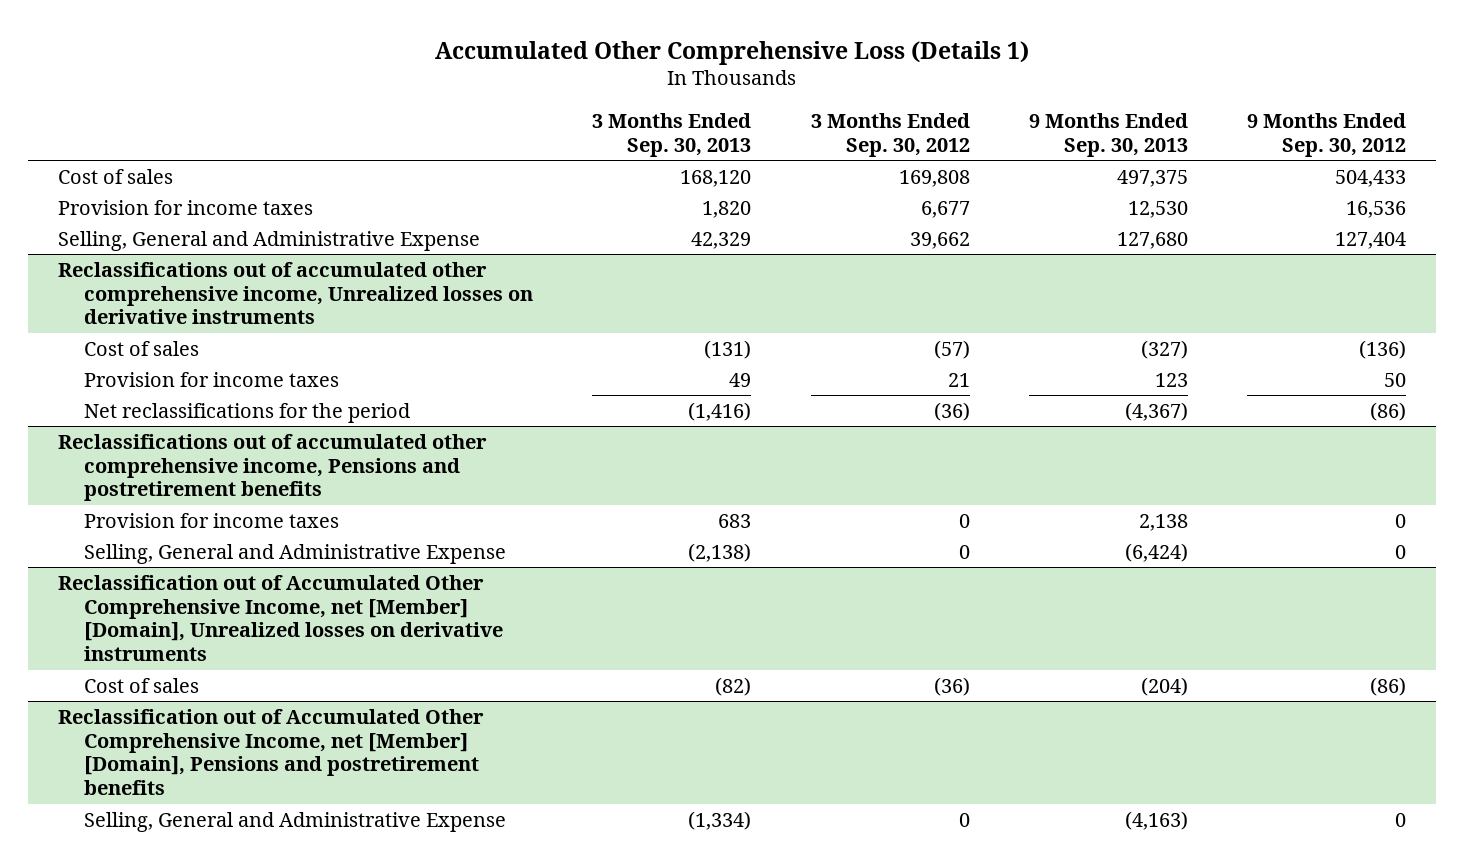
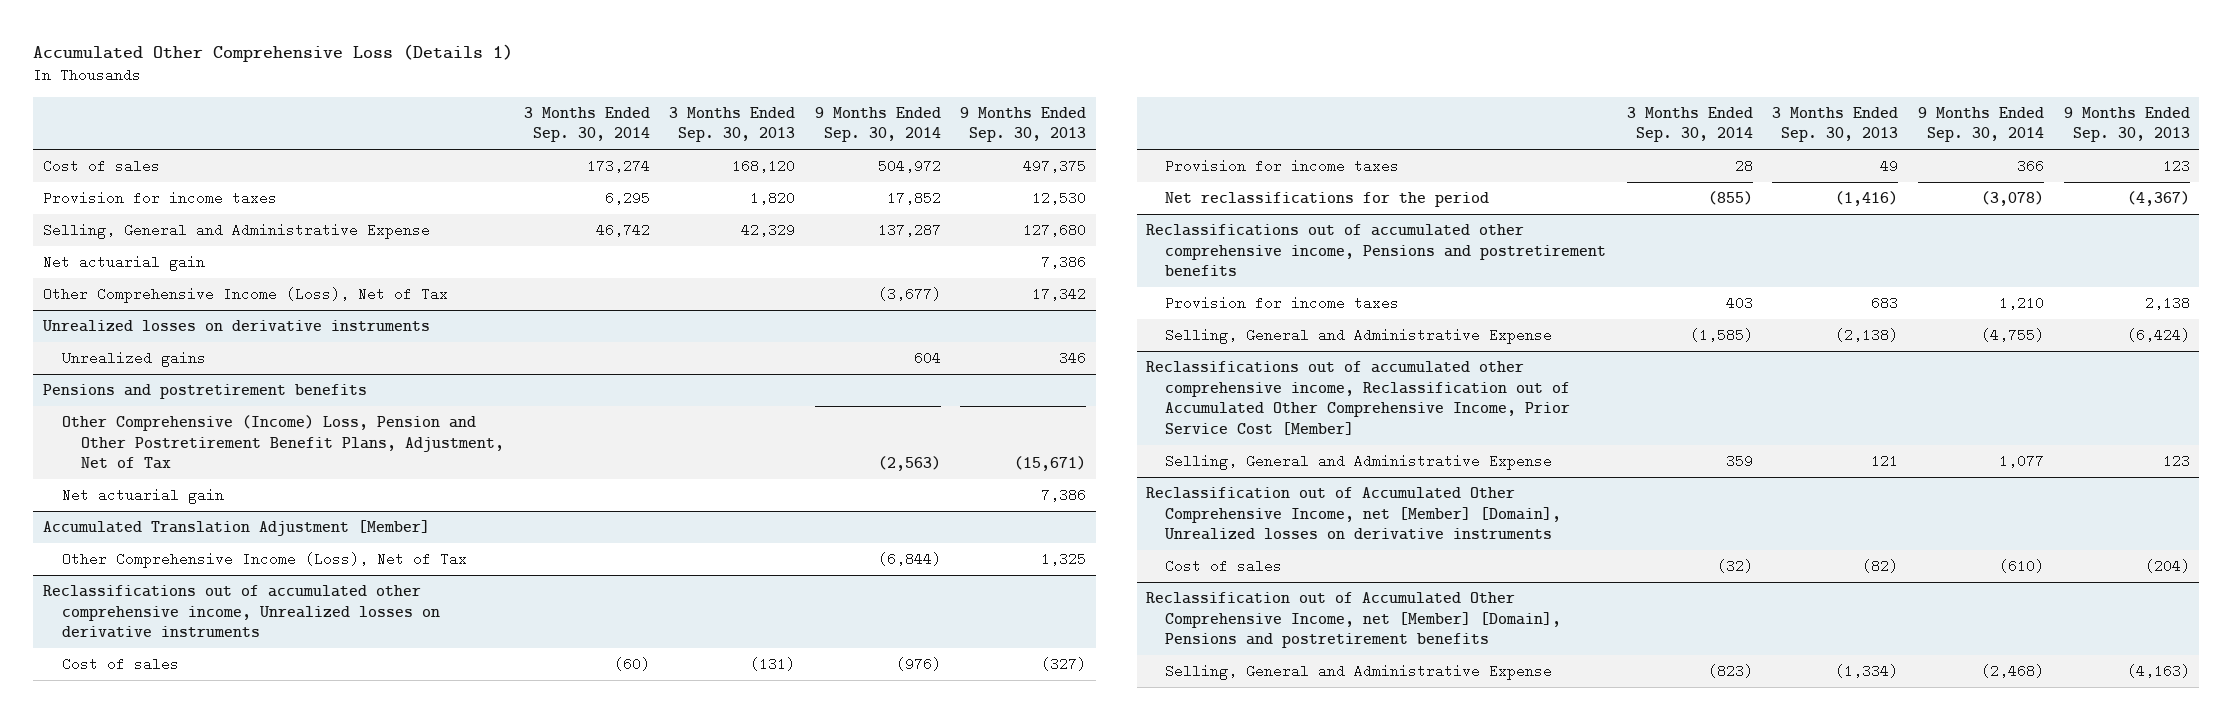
[810,112,970,157] 3 Months Ended Sep. 30, 2012 -> none
[1246,112,1406,157] 9 Months Ended Sep. 30, 2012 -> none
none -> [523,106,650,143] 3 Months Ended Sep. 30, 2014
none -> [814,106,941,143] 9 Months Ended Sep. 30, 2014
none -> [42,255,205,272] Net actuarial gain
none -> [42,287,448,304] Other Comprehensive Income (Loss), Net of Tax
none -> [41,320,430,333] Unrealized losses on derivative instruments
none -> [61,351,206,368] Unrealized gains
none -> [42,384,367,400] Pensions and postretirement benefits
none -> [61,415,505,470] Other Comprehensive (Income) Loss, Pension and Other Postretirement Benefit Plans, Adjustment, Net of Tax
none -> [61,488,224,505] Net actuarial gain
none -> [42,520,430,537] Accumulated Translation Adjustment [Member]
none -> [61,552,467,569] Other Comprehensive Income (Loss), Net of Tax
none -> [1146,361,1571,435] Reclassifications out of accumulated other comprehensive income, Reclassification out of Accumulated Other Comprehensive Income, Prior Service Cost [Member]
none -> [1165,454,1553,471] Selling, General and Administrative Expense

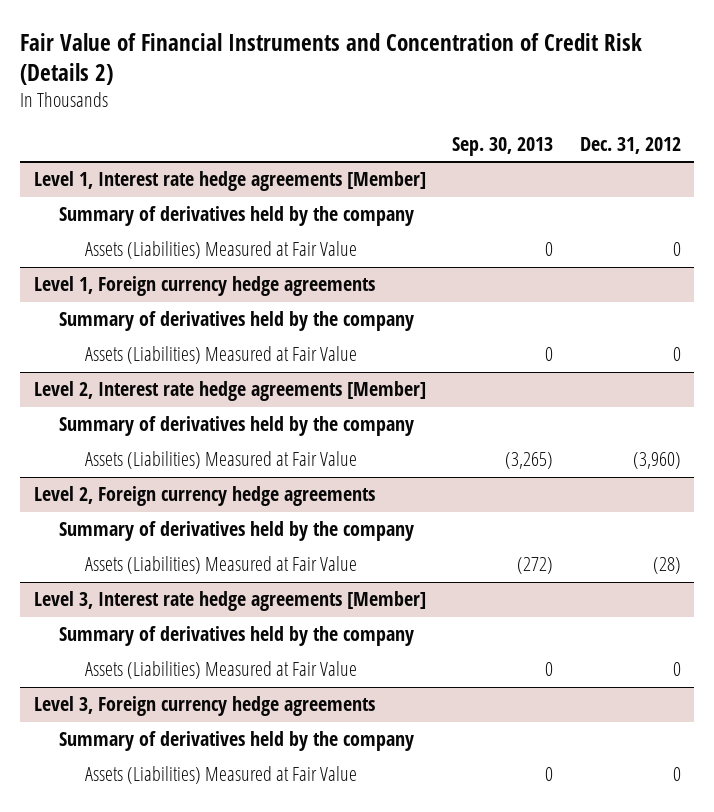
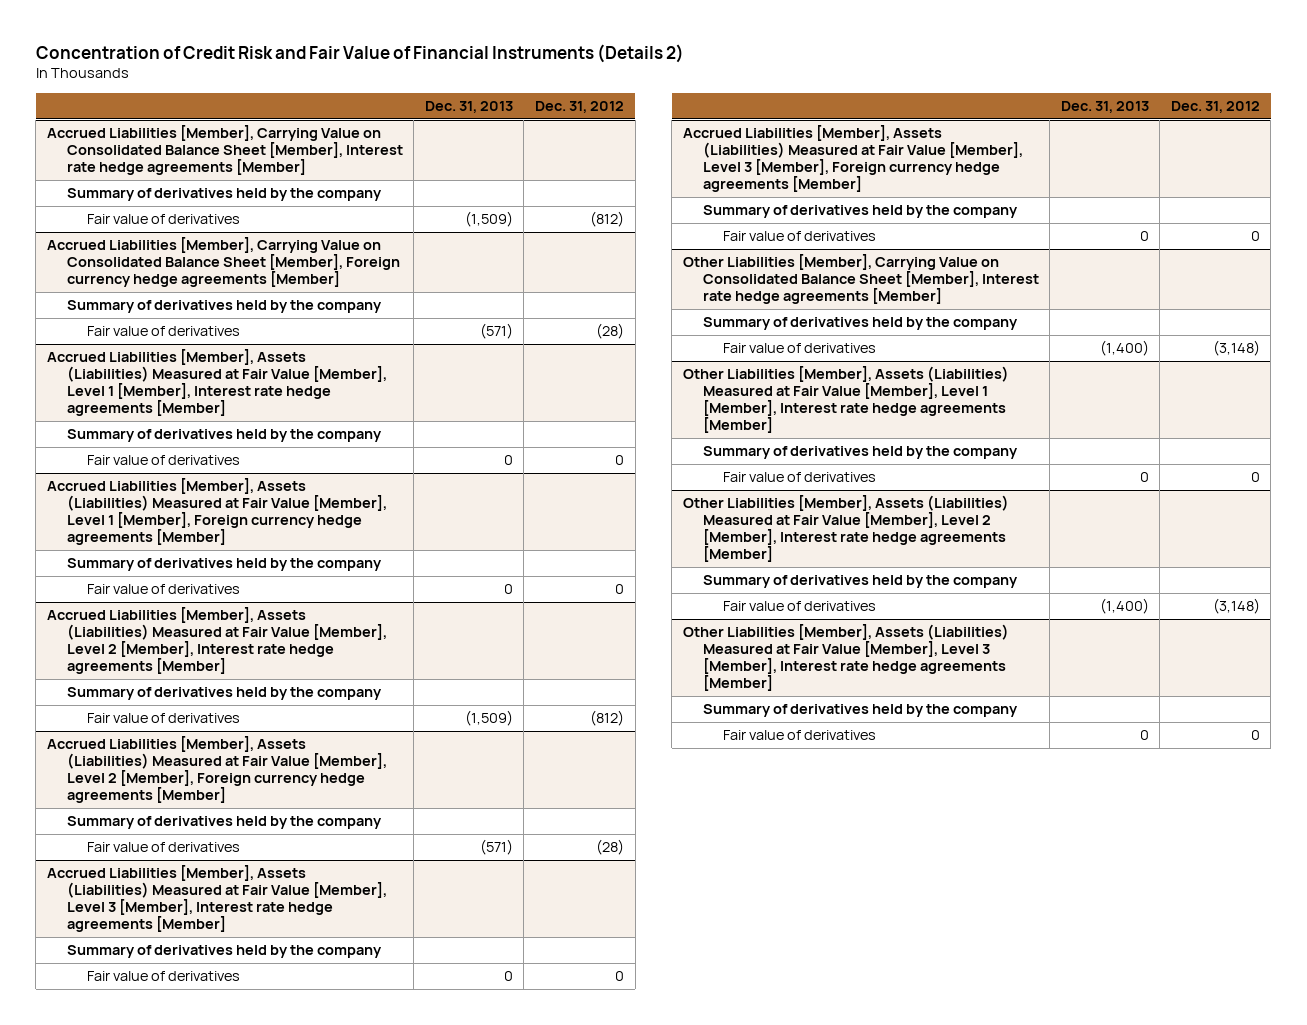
[20,32,643,85] Fair Value of Financial Instruments and Concentration of Credit Risk (Details 2) -> [35,43,684,63] Concentration of Credit Risk and Fair Value of Financial Instruments (Details 2)
[452,136,554,156] Sep. 30, 2013 -> none
none -> [424,101,513,114] Dec. 31, 2013
[33,171,426,192] Level 1, Interest rate hedge agreements [Member] -> none
none -> [46,125,403,176] Accrued Liabilities [Member], Carrying Value on Consolidated Balance Sheet [Member], Interest rate hedge agreements [Member]
[33,276,375,297] Level 1, Foreign currency hedge agreements -> none
[85,241,358,260] Assets (Liabilities) Measured at Fair Value -> [86,214,240,225] Fair value of derivatives
[672,242,681,257] 0 -> [590,211,625,228] (812)
none -> [46,237,400,288] Accrued Liabilities [Member], Carrying Value on Consolidated Balance Sheet [Member], Foreign currency hedge agreements [Member]
[33,381,426,402] Level 2, Interest rate hedge agreements [Member] -> none
[85,346,358,365] Assets (Liabilities) Measured at Fair Value -> [86,326,240,337] Fair value of derivatives
[672,347,681,362] 0 -> [596,323,625,340] (28)
none -> [46,349,387,417] Accrued Liabilities [Member], Assets (Liabilities) Measured at Fair Value [Member], Level 1 [Member], Interest rate hedge agreements [Member]
[33,486,375,507] Level 2, Foreign currency hedge agreements -> none
[85,451,358,470] Assets (Liabilities) Measured at Fair Value -> [86,455,240,466] Fair value of derivatives
[632,452,681,470] (3,960) -> [615,455,625,466] 0
none -> [46,478,387,546] Accrued Liabilities [Member], Assets (Liabilities) Measured at Fair Value [Member], Level 1 [Member], Foreign currency hedge agreements [Member]
[33,591,426,612] Level 3, Interest rate hedge agreements [Member] -> none
[85,556,358,575] Assets (Liabilities) Measured at Fair Value -> [86,584,240,595] Fair value of derivatives
[652,557,681,575] (28) -> [615,584,625,595] 0
none -> [46,607,387,675] Accrued Liabilities [Member], Assets (Liabilities) Measured at Fair Value [Member], Level 2 [Member], Interest rate hedge agreements [Member]
[33,696,375,717] Level 3, Foreign currency hedge agreements -> none
[85,661,358,680] Assets (Liabilities) Measured at Fair Value -> [86,713,240,724] Fair value of derivatives
[672,662,681,677] 0 -> [590,710,625,727] (812)
none -> [46,736,387,804] Accrued Liabilities [Member], Assets (Liabilities) Measured at Fair Value [Member], Level 2 [Member], Foreign currency hedge agreements [Member]
[85,766,358,785] Assets (Liabilities) Measured at Fair Value -> [86,842,240,853] Fair value of derivatives
[672,767,681,782] 0 -> [596,839,625,856] (28)
none -> [46,865,387,933] Accrued Liabilities [Member], Assets (Liabilities) Measured at Fair Value [Member], Level 3 [Member], Interest rate hedge agreements [Member]
none -> [66,945,382,959] Summary of derivatives held by the company
none -> [86,971,240,982] Fair value of derivatives
none -> [682,125,1023,193] Accrued Liabilities [Member], Assets (Liabilities) Measured at Fair Value [Member], Level 3 [Member], Foreign currency hedge agreements [Member]
none -> [702,205,1018,219] Summary of derivatives held by the company
none -> [722,231,876,242] Fair value of derivatives
none -> [682,254,1039,305] Other Liabilities [Member], Carrying Value on Consolidated Balance Sheet [Member], Interest rate hedge agreements [Member]
none -> [702,317,1018,331] Summary of derivatives held by the company
none -> [722,343,876,354] Fair value of derivatives
none -> [682,366,1009,434] Other Liabilities [Member], Assets (Liabilities) Measured at Fair Value [Member], Level 1 [Member], Interest rate hedge agreements [Member]
none -> [702,446,1018,460] Summary of derivatives held by the company
none -> [722,472,876,483] Fair value of derivatives
none -> [682,495,1009,563] Other Liabilities [Member], Assets (Liabilities) Measured at Fair Value [Member], Level 2 [Member], Interest rate hedge agreements [Member]
none -> [702,575,1018,589] Summary of derivatives held by the company
none -> [722,601,876,612] Fair value of derivatives
none -> [682,624,1009,692] Other Liabilities [Member], Assets (Liabilities) Measured at Fair Value [Member], Level 3 [Member], Interest rate hedge agreements [Member]
none -> [702,704,1018,718] Summary of derivatives held by the company
none -> [722,730,876,741] Fair value of derivatives

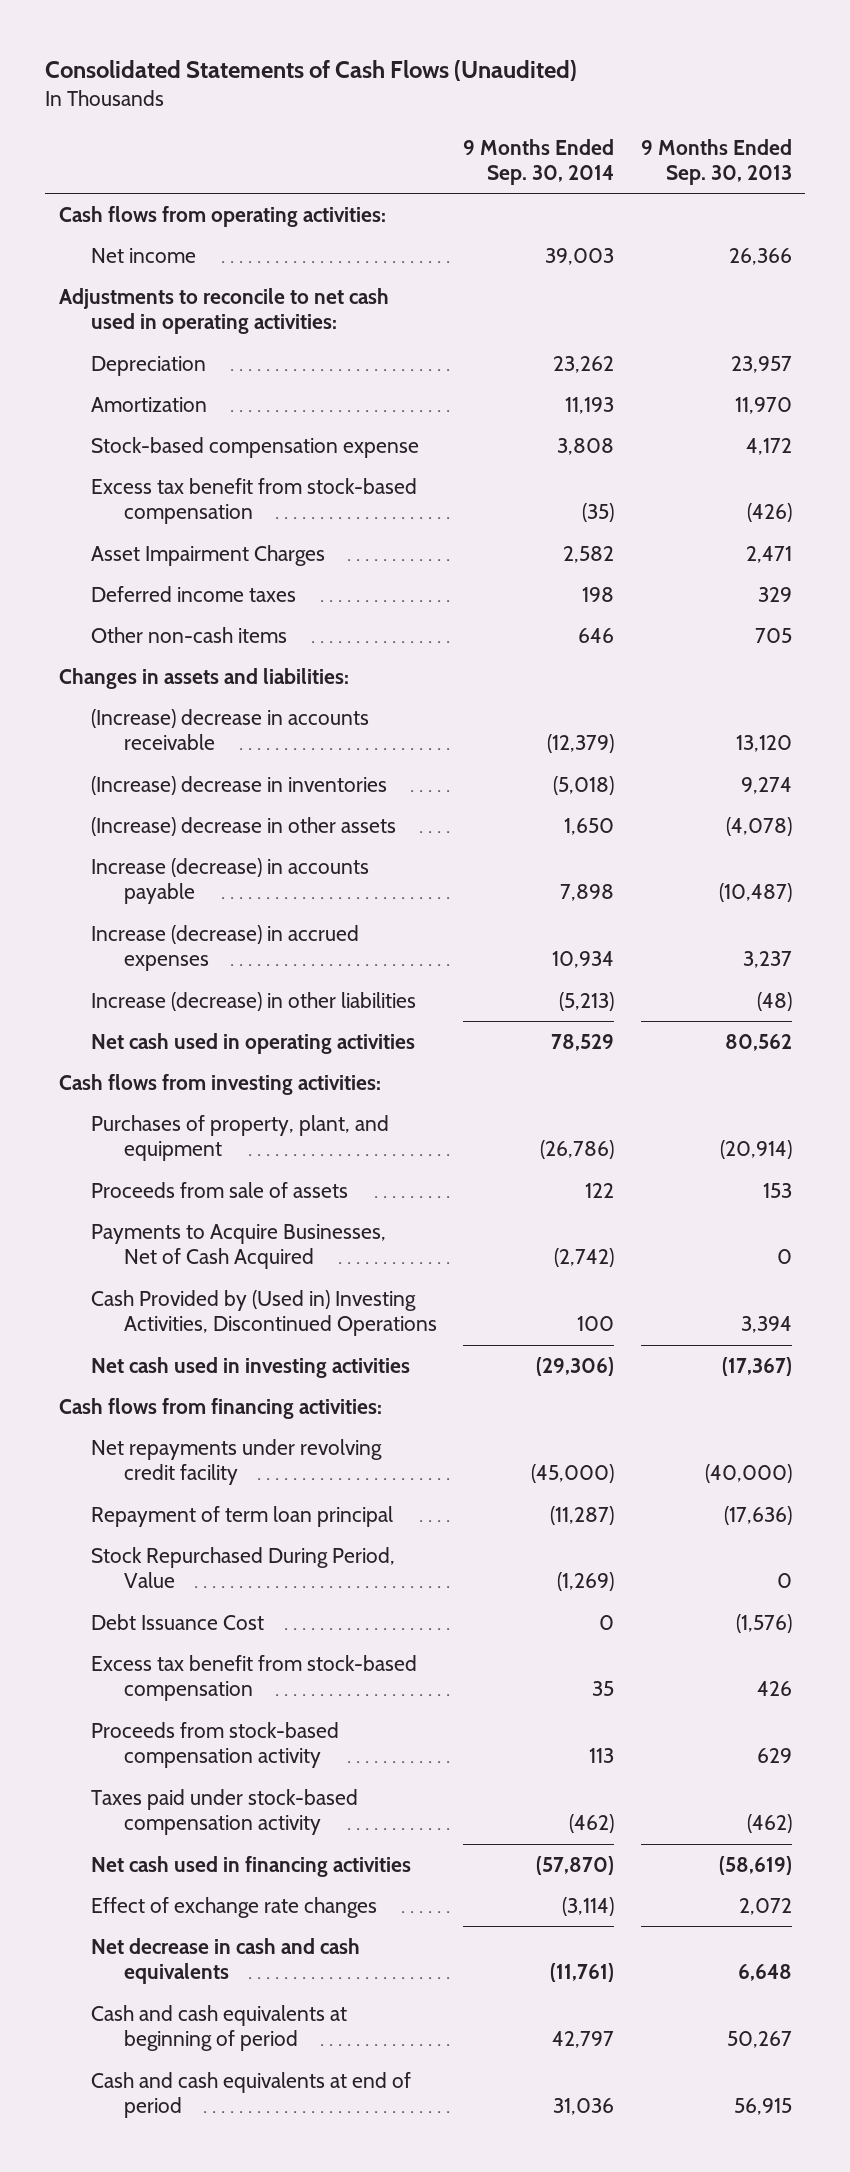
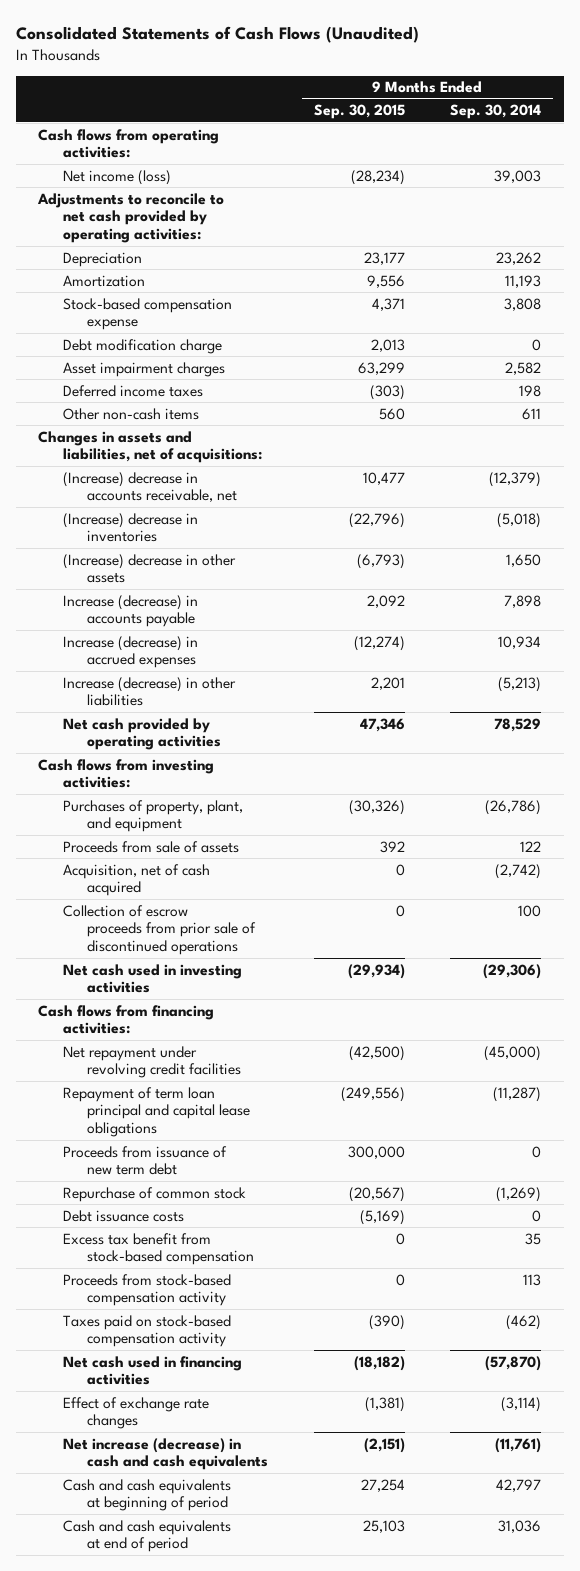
[640,138,792,186] 9 Months Ended Sep. 30, 2013 -> none
none -> [313,104,405,120] Sep. 30, 2015
[91,247,197,263] Net income -> [62,169,171,185] Net income (loss)
[58,287,389,335] Adjustments to reconcile to net cash used in operating activities: -> [37,192,225,244] Adjustments to reconcile to net cash provided by operating activities:
[91,477,418,525] Excess tax benefit from stock-based compensation -> none
none -> [62,338,222,354] Debt modification charge
[91,544,326,566] Asset Impairment Charges -> [62,361,225,377] Asset impairment charges
[578,627,615,643] 646 -> [522,407,542,420] 611
[58,667,349,689] Changes in assets and liabilities: -> [38,430,262,464] Changes in assets and liabilities, net of acquisitions:
[91,708,370,751] (Increase) decrease in accounts receivable -> [62,471,238,503] (Increase) decrease in accounts receivable, net
[91,1032,416,1054] Net cash used in operating activities -> [62,717,222,751] Net cash provided by operating activities
[91,1223,387,1270] Payments to Acquire Businesses, Net of Cash Acquired -> [62,863,210,897] Acquisition, net of cash acquired
[91,1289,437,1337] Cash Provided by (Used in) Investing Activities, Discontinued Operations -> [62,904,257,956] Collection of escrow proceeds from prior sale of discontinued operations
[91,1438,383,1486] Net repayments under revolving credit facility -> [62,1045,242,1079] Net repayment under revolving credit facilities
[91,1505,394,1527] Repayment of term loan principal -> [62,1086,251,1138] Repayment of term loan principal and capital lease obligations
none -> [62,1145,227,1176] Proceeds from issuance of new term debt
[91,1546,396,1589] Stock Repurchased During Period, Value -> [62,1186,246,1202] Repurchase of common stock
[91,1613,265,1630] Debt Issuance Cost -> [62,1209,184,1222] Debt issuance costs
[91,1788,359,1836] Taxes paid under stock-based compensation activity -> [62,1314,231,1348] Taxes paid on stock-based compensation activity
[91,1937,361,1985] Net decrease in cash and cash equivalents -> [62,1437,269,1471] Net increase (decrease) in cash and cash equivalents

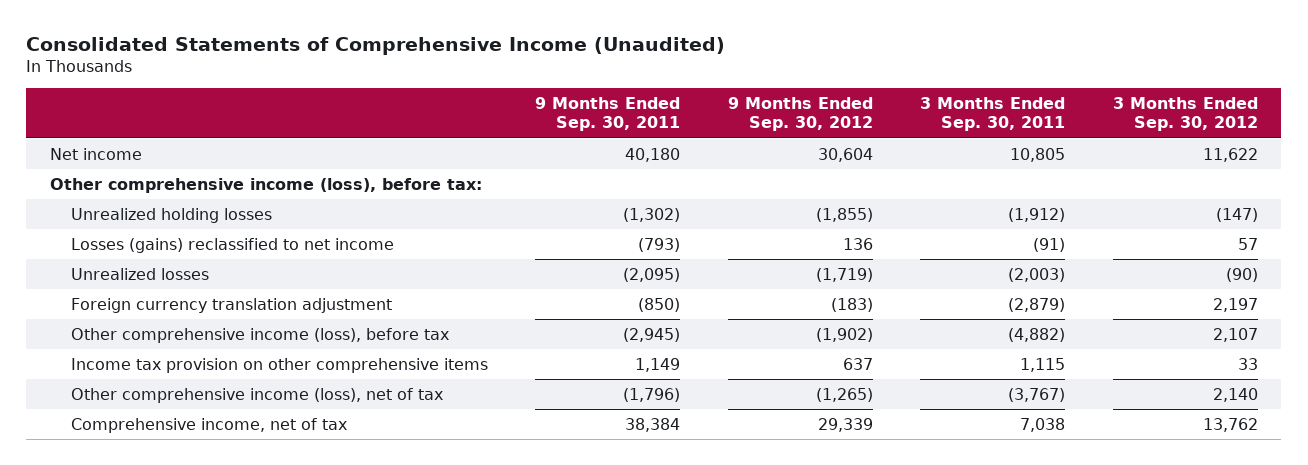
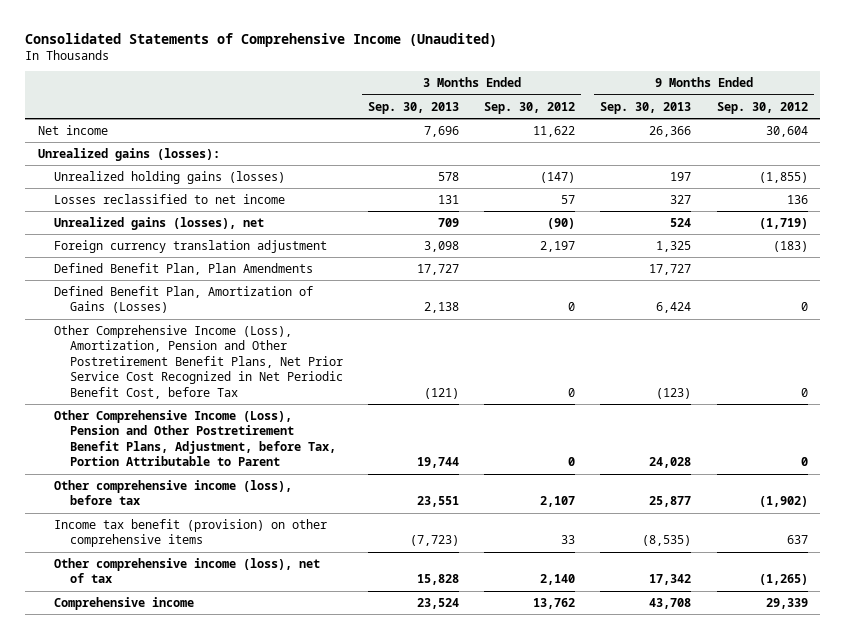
[535,97,681,132] 9 Months Ended Sep. 30, 2011 -> none
[920,97,1066,132] 3 Months Ended Sep. 30, 2011 -> none
none -> [368,101,460,114] Sep. 30, 2013
none -> [600,101,692,114] Sep. 30, 2013
[49,177,482,193] Other comprehensive income (loss), before tax: -> [37,147,220,161] Unrealized gains (losses):
[70,207,272,223] Unrealized holding losses -> [53,170,285,184] Unrealized holding gains (losses)
[70,237,394,253] Losses (gains) reclassified to net income -> [53,193,285,204] Losses reclassified to net income
[70,267,209,280] Unrealized losses -> [53,216,264,230] Unrealized gains (losses), net
none -> [53,262,313,275] Defined Benefit Plan, Plan Amendments
none -> [53,285,313,314] Defined Benefit Plan, Amortization of Gains (Losses)
none -> [53,324,343,399] Other Comprehensive Income (Loss), Amortization, Pension and Other Postretirement Benefit Plans, Net Prior Service Cost Recognized in Net Periodic Benefit Cost, before Tax
none -> [53,409,336,467] Other Comprehensive Income (Loss), Pension and Other Postretirement Benefit Plans, Adjustment, before Tax, Portion Attributable to Parent
[70,357,488,373] Income tax provision on other comprehensive items -> [53,518,327,548] Income tax benefit (provision) on other comprehensive items
[70,417,347,433] Comprehensive income, net of tax -> [53,596,194,610] Comprehensive income

